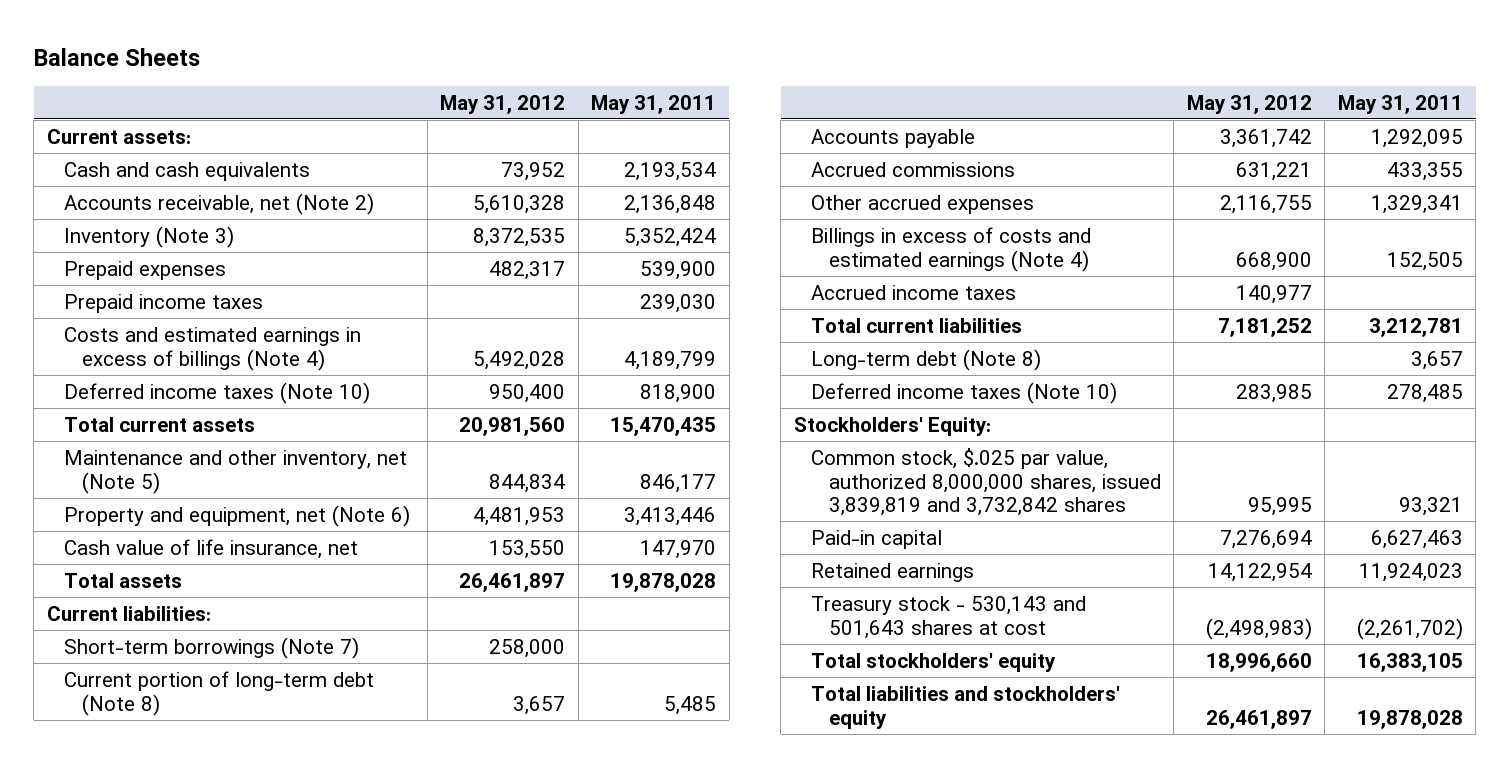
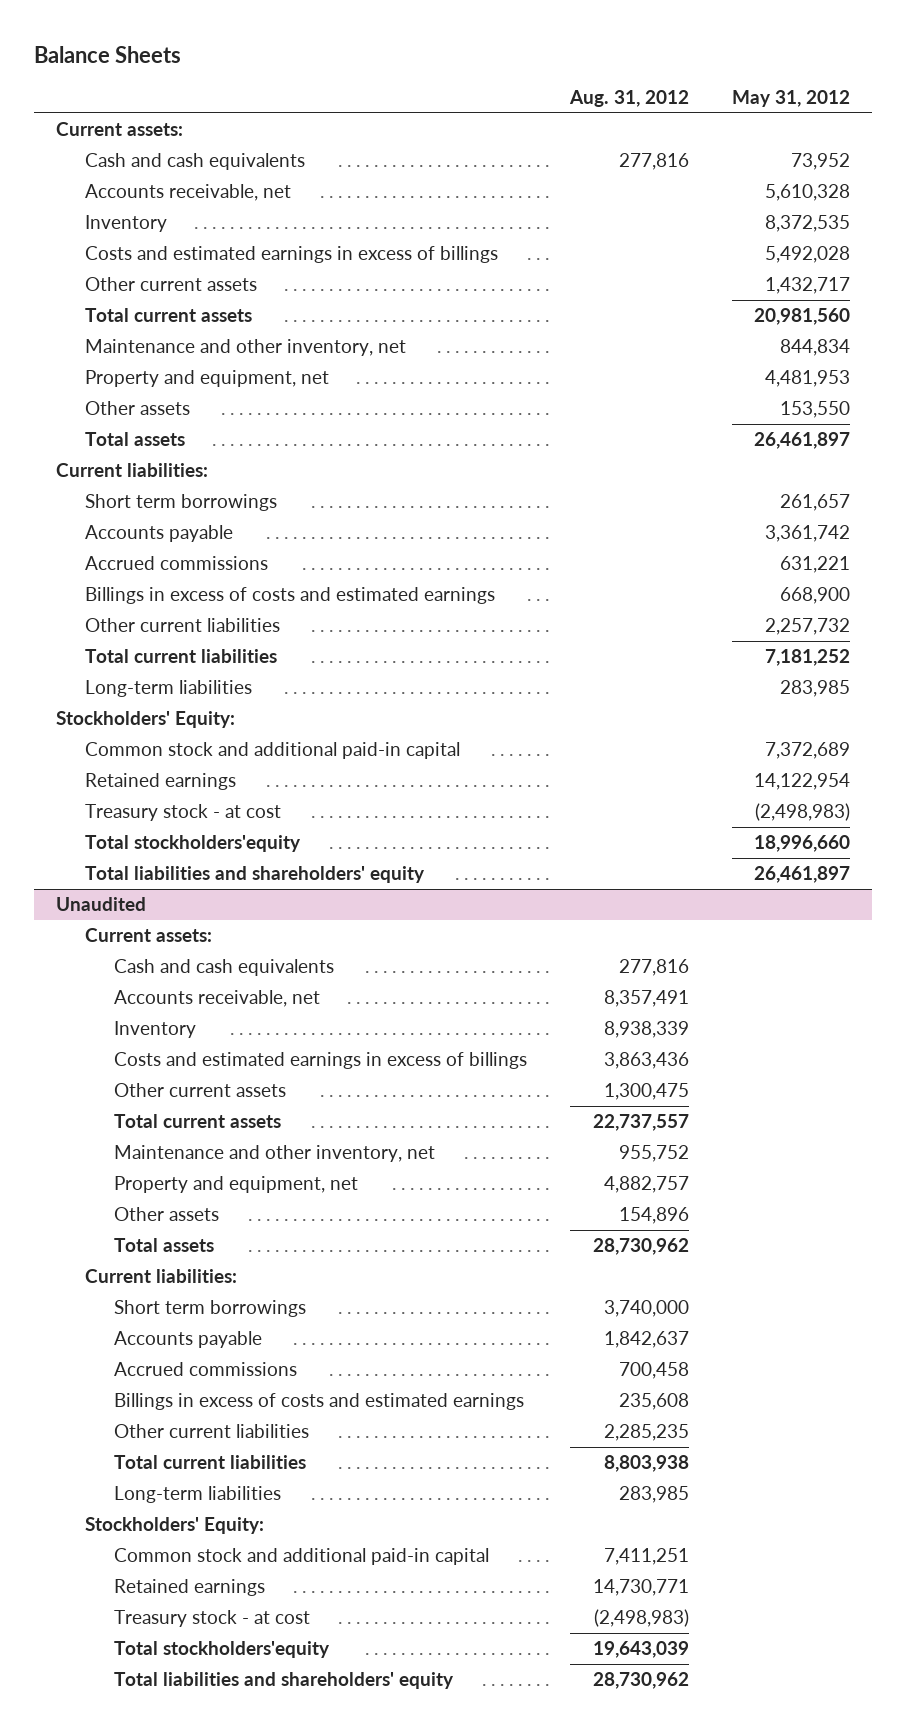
[591,94,717,114] May 31, 2011 -> none
none -> [569,90,690,108] Aug. 31, 2012
[64,260,227,280] Prepaid expenses -> none
[64,293,264,313] Prepaid income taxes -> none
[64,381,371,404] Deferred income taxes (Note 10) -> none
[64,192,375,215] Accounts receivable, net (Note 2) -> [85,184,292,202] Accounts receivable, net
[64,225,235,248] Inventory (Note 3) -> [85,215,168,233] Inventory
[64,326,362,371] Costs and estimated earnings in excess of billings (Note 4) -> [85,246,499,264] Costs and estimated earnings in excess of billings
none -> [85,277,258,292] Other current assets
[64,449,408,494] Maintenance and other inventory, net (Note 5) -> [85,339,407,357] Maintenance and other inventory, net
[64,504,411,527] Property and equipment, net (Note 6) -> [85,370,330,388] Property and equipment, net
[64,538,359,559] Cash value of life insurance, net -> [85,401,191,416] Other assets
[64,670,375,716] Current portion of long-term debt (Note 8) -> none
[64,636,360,659] Short-term borrowings (Note 7) -> [85,494,278,512] Short term borrowings
[489,638,566,658] 258,000 -> [780,494,851,512] 261,657
[811,194,1035,214] Other accrued expenses -> none
[811,284,1017,300] Accrued income taxes -> none
[811,226,1092,272] Billings in excess of costs and estimated earnings (Note 4) -> [85,587,496,605] Billings in excess of costs and estimated earnings
none -> [85,618,281,633] Other current liabilities
[811,348,1042,371] Long-term debt (Note 8) -> none
[811,381,1118,404] Deferred income taxes (Note 10) -> [85,680,253,698] Long-term liabilities
[811,447,1161,517] Common stock, $.025 par value, authorized 8,000,000 shares, issued 3,839,819 and 3,732,842 shares -> none
[811,529,943,549] Paid-in capital -> none
none -> [85,742,461,760] Common stock and additional paid-in capital
[811,595,1087,639] Treasury stock - 530,143 and 501,643 shares at cost -> [85,804,282,822] Treasury stock - at cost
[811,652,1057,672] Total stockholders' equity -> [85,835,302,853] Total stockholders'equity
[811,685,1121,729] Total liabilities and stockholders' equity -> [85,866,426,884] Total liabilities and shareholders' equity
none -> [55,897,146,912] Unaudited
none -> [85,928,213,943] Current assets:
none -> [114,959,335,977] Cash and cash equivalents
none -> [114,990,321,1008] Accounts receivable, net
none -> [114,1021,197,1039] Inventory
none -> [114,1052,528,1070] Costs and estimated earnings in excess of billings
none -> [114,1083,287,1098] Other current assets
none -> [114,1114,282,1129] Total current assets
none -> [114,1145,436,1163] Maintenance and other inventory, net
none -> [114,1176,359,1194] Property and equipment, net
none -> [114,1207,220,1222] Other assets
none -> [114,1238,215,1253] Total assets
none -> [85,1269,238,1284] Current liabilities:
none -> [114,1300,307,1318] Short term borrowings
none -> [114,1331,263,1349] Accounts payable
none -> [114,1362,298,1377] Accrued commissions
none -> [114,1393,525,1411] Billings in excess of costs and estimated earnings
none -> [114,1424,310,1439] Other current liabilities
none -> [114,1455,307,1470] Total current liabilities
none -> [114,1486,282,1504] Long-term liabilities
none -> [85,1517,265,1535] Stockholders' Equity:
none -> [114,1548,490,1566] Common stock and additional paid-in capital
none -> [114,1579,266,1597] Retained earnings
none -> [114,1610,311,1628] Treasury stock - at cost
none -> [114,1641,331,1659] Total stockholders'equity
none -> [114,1672,455,1690] Total liabilities and shareholders' equity

